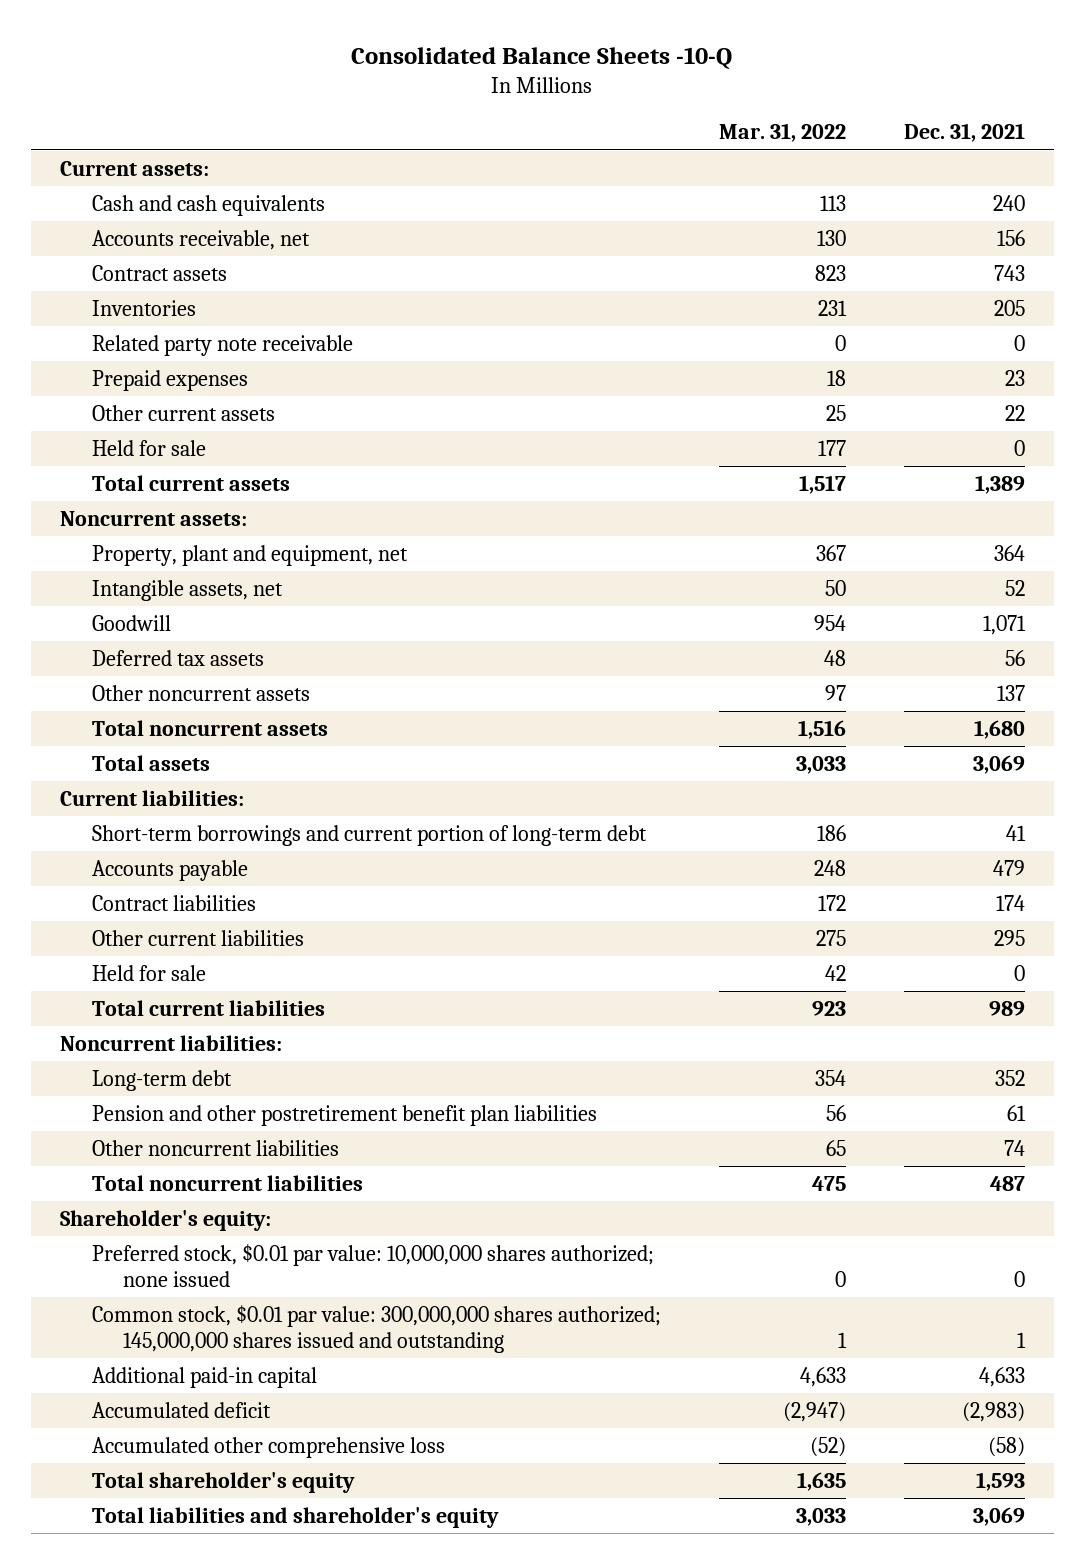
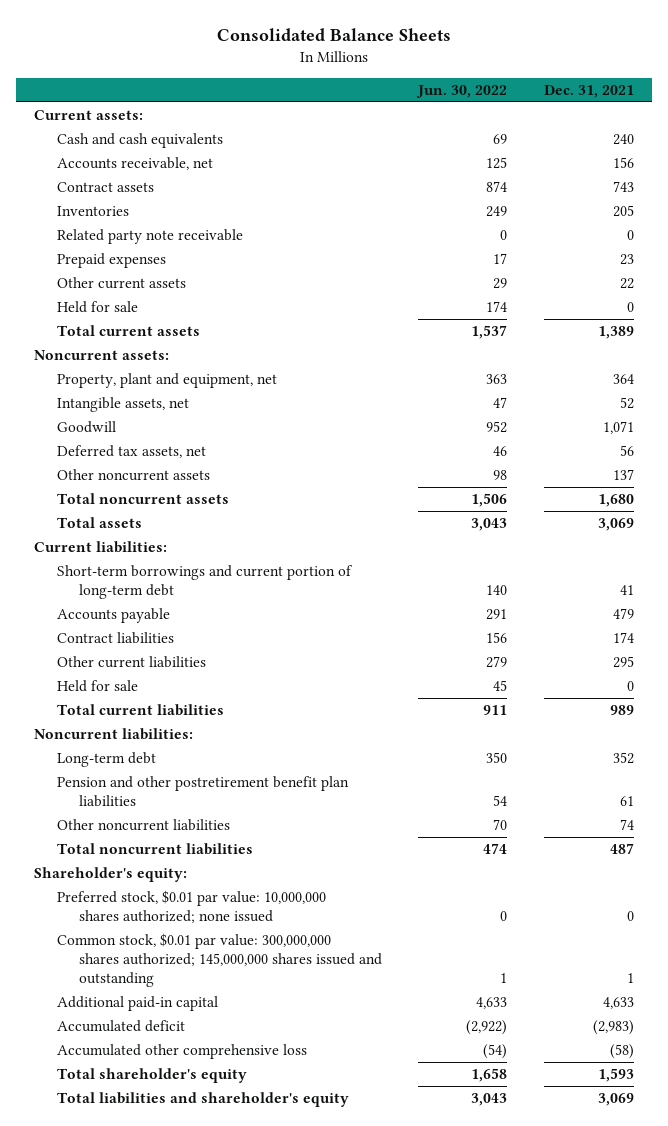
[351,47,733,70] Consolidated Balance Sheets -10-Q -> [217,27,452,41] Consolidated Balance Sheets
[718,123,846,143] Mar. 31, 2022 -> none
none -> [416,84,508,98] Jun. 30, 2022
[91,649,264,666] Deferred tax assets -> [56,445,206,459] Deferred tax assets, net

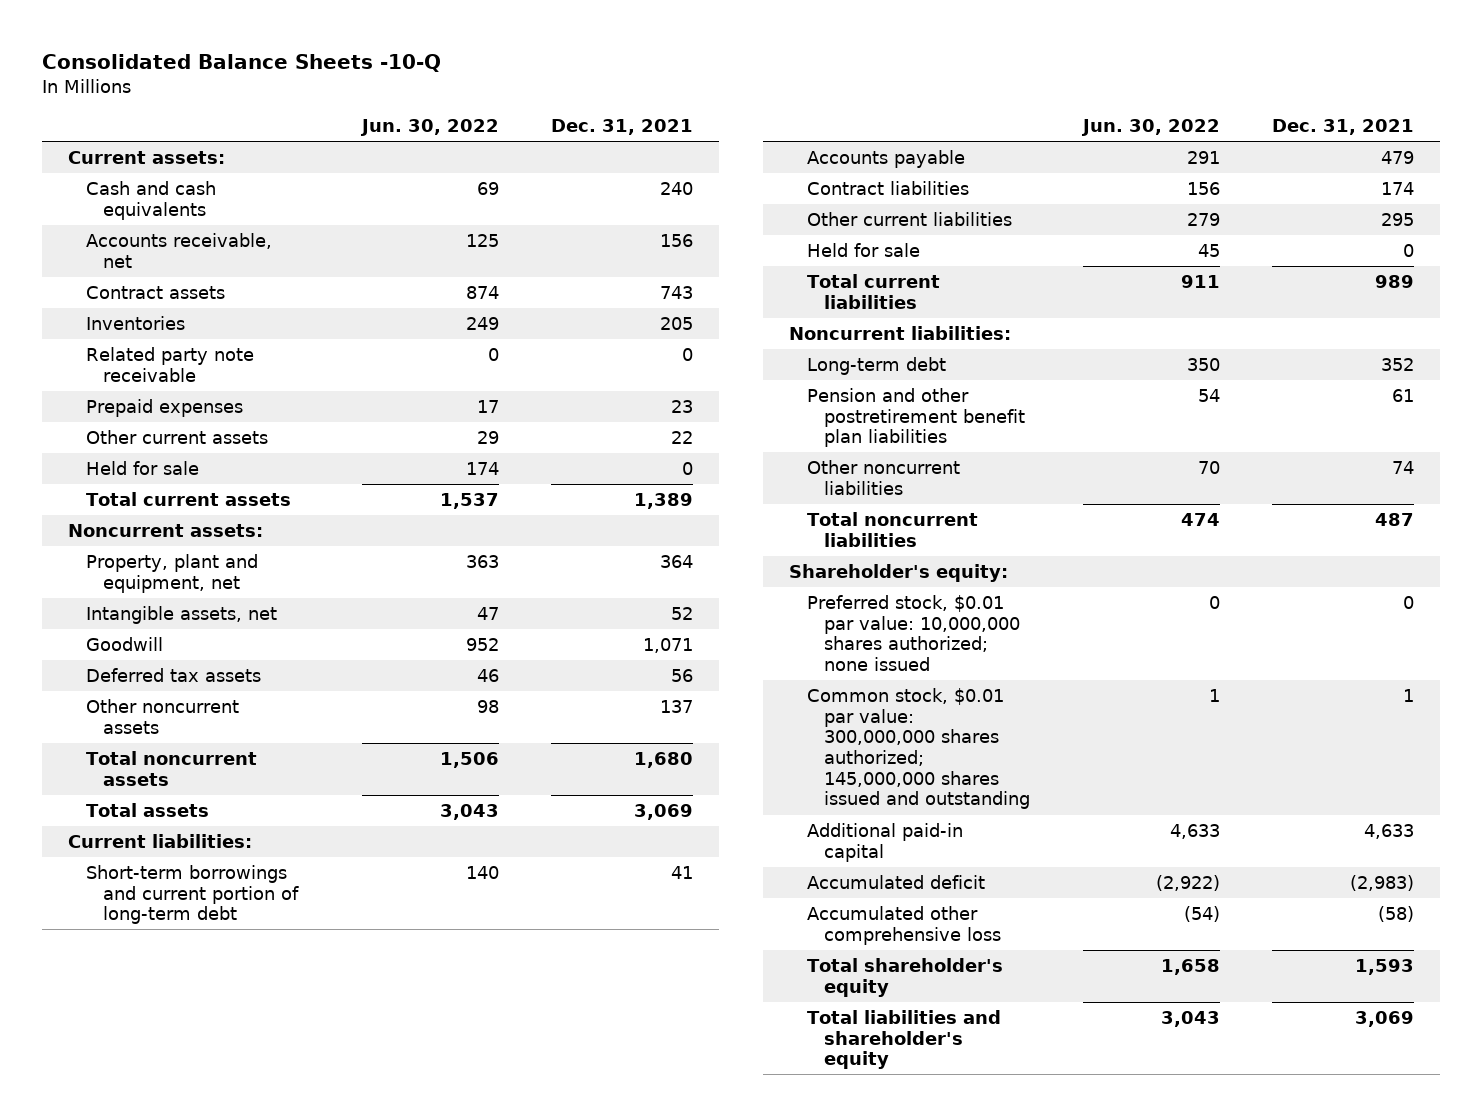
[217,27,452,41] Consolidated Balance Sheets -> [41,54,441,73] Consolidated Balance Sheets -10-Q
[56,445,206,459] Deferred tax assets, net -> [85,667,261,682] Deferred tax assets

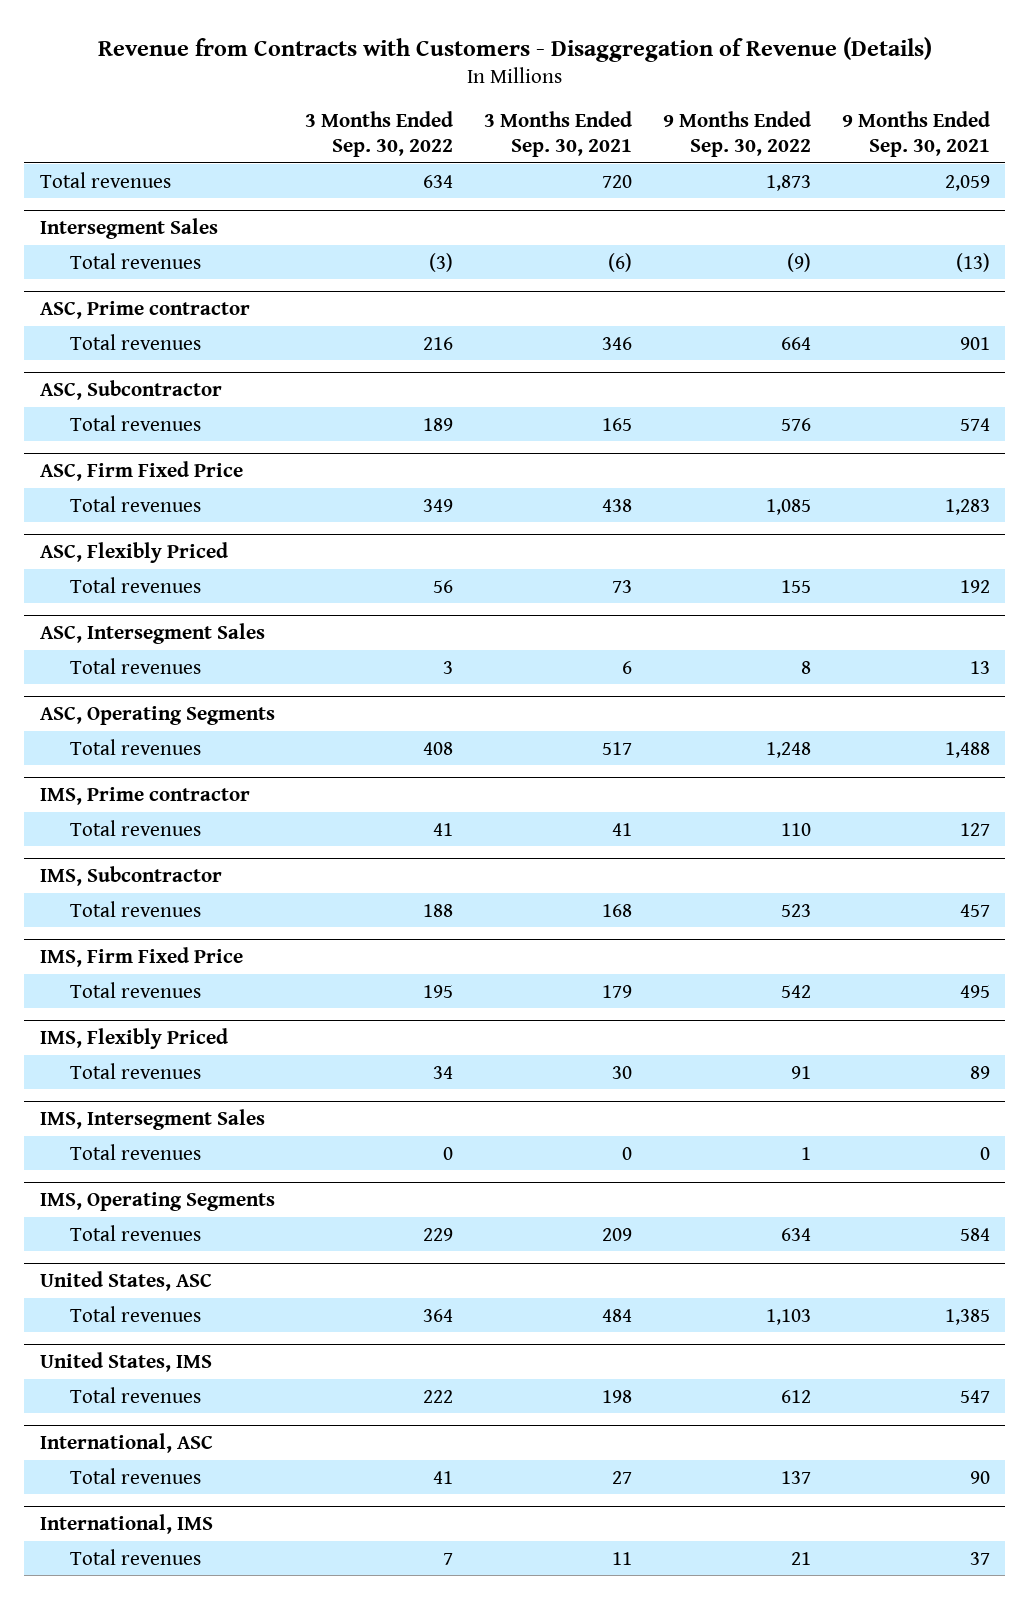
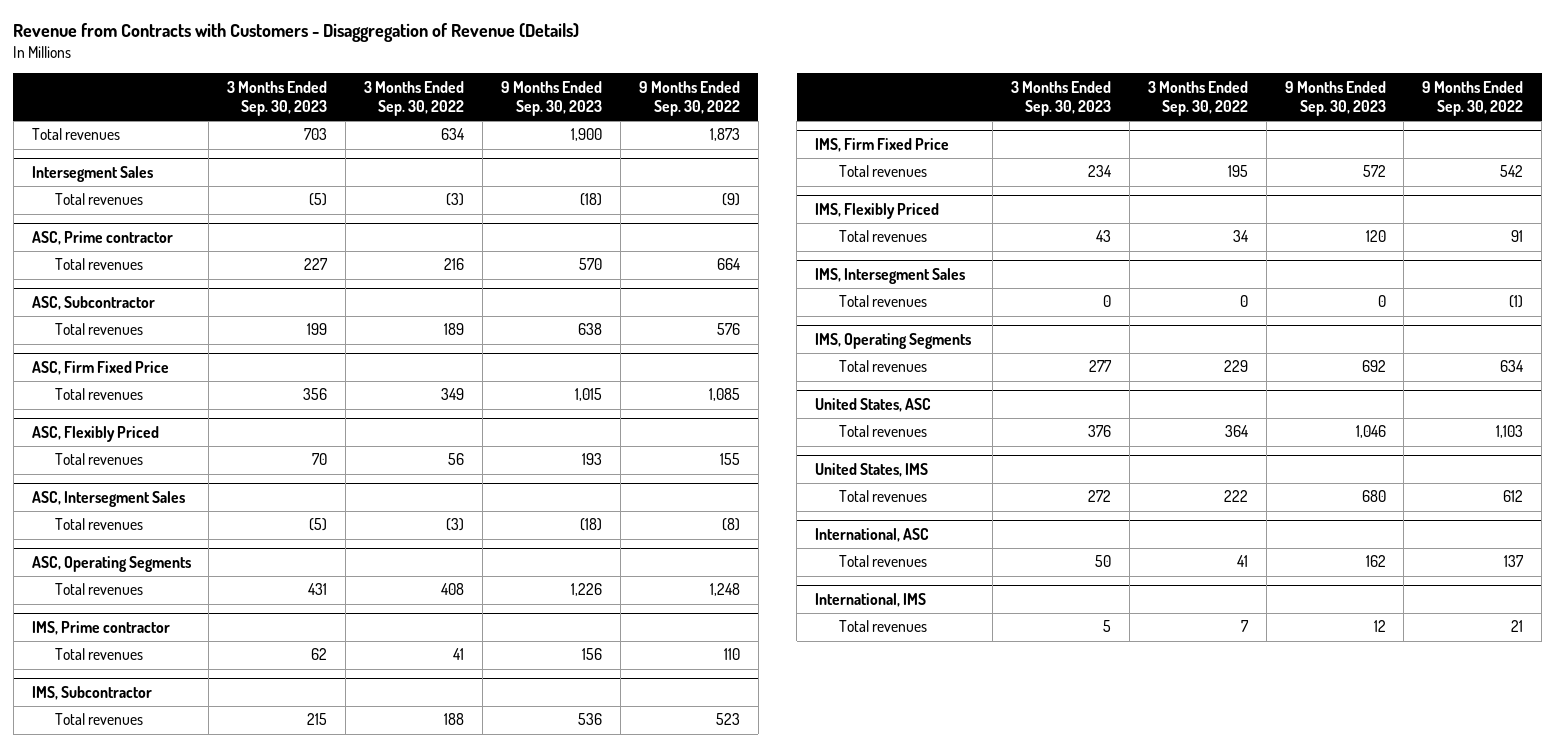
[484,111,633,157] 3 Months Ended Sep. 30, 2021 -> none
[841,111,990,157] 9 Months Ended Sep. 30, 2021 -> none
none -> [227,80,328,116] 3 Months Ended Sep. 30, 2023
none -> [500,80,602,116] 9 Months Ended Sep. 30, 2023
[443,660,454,674] 3 -> [446,518,465,532] (3)
[800,660,811,674] 8 -> [721,518,740,532] (8)
[800,1146,811,1160] 1 -> [1509,295,1524,309] (1)

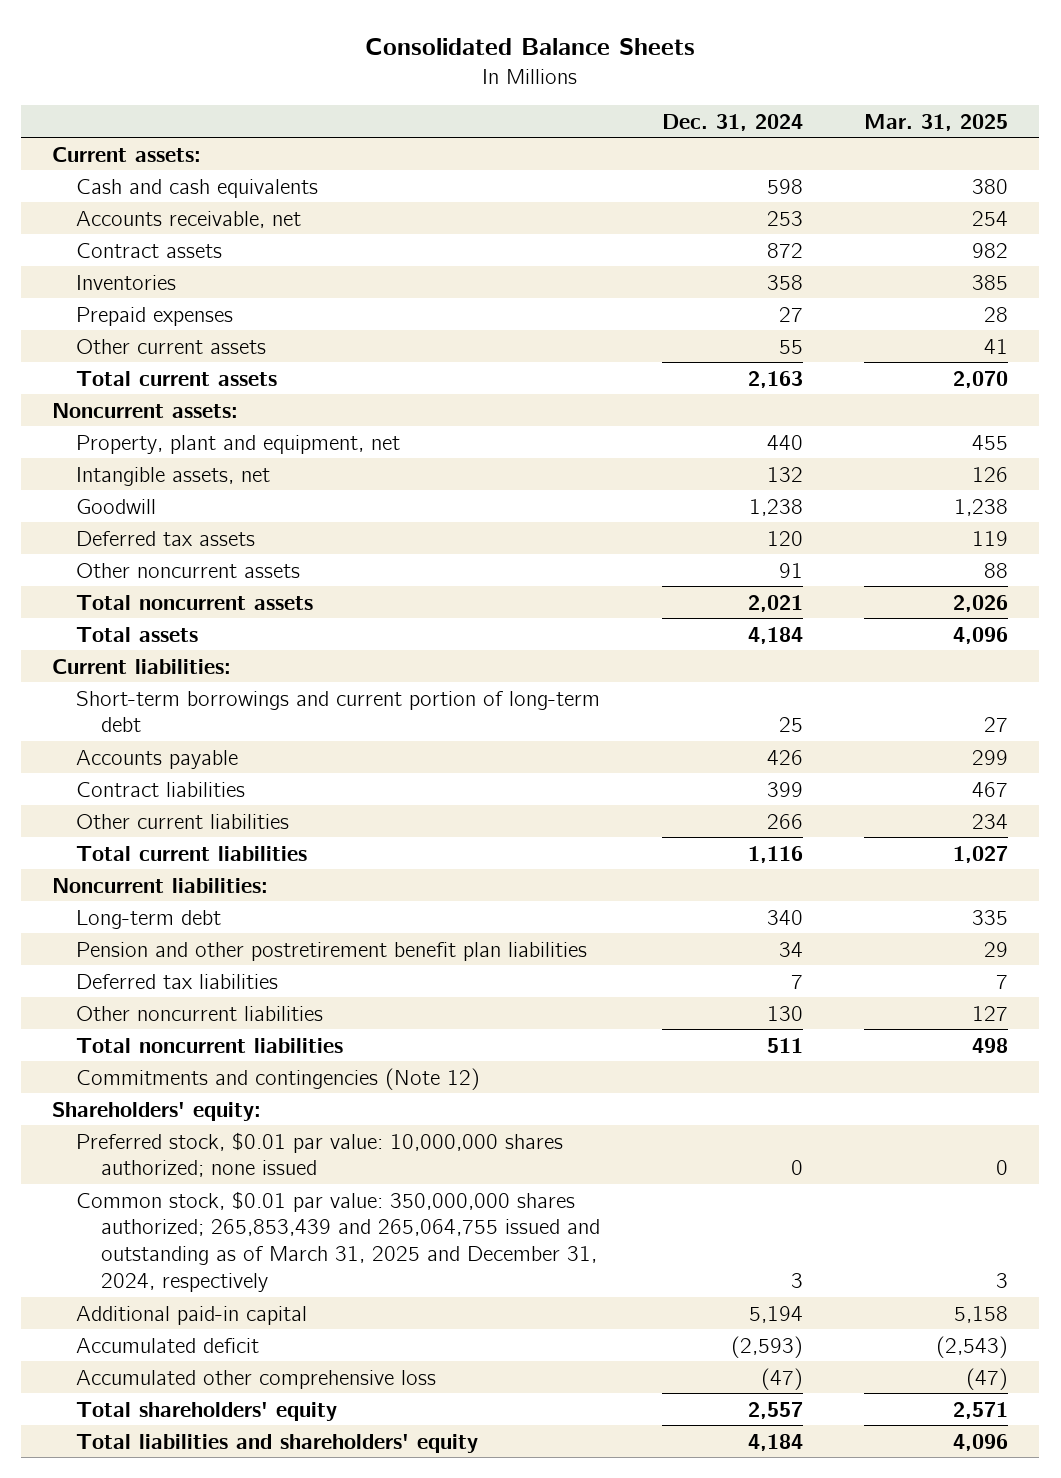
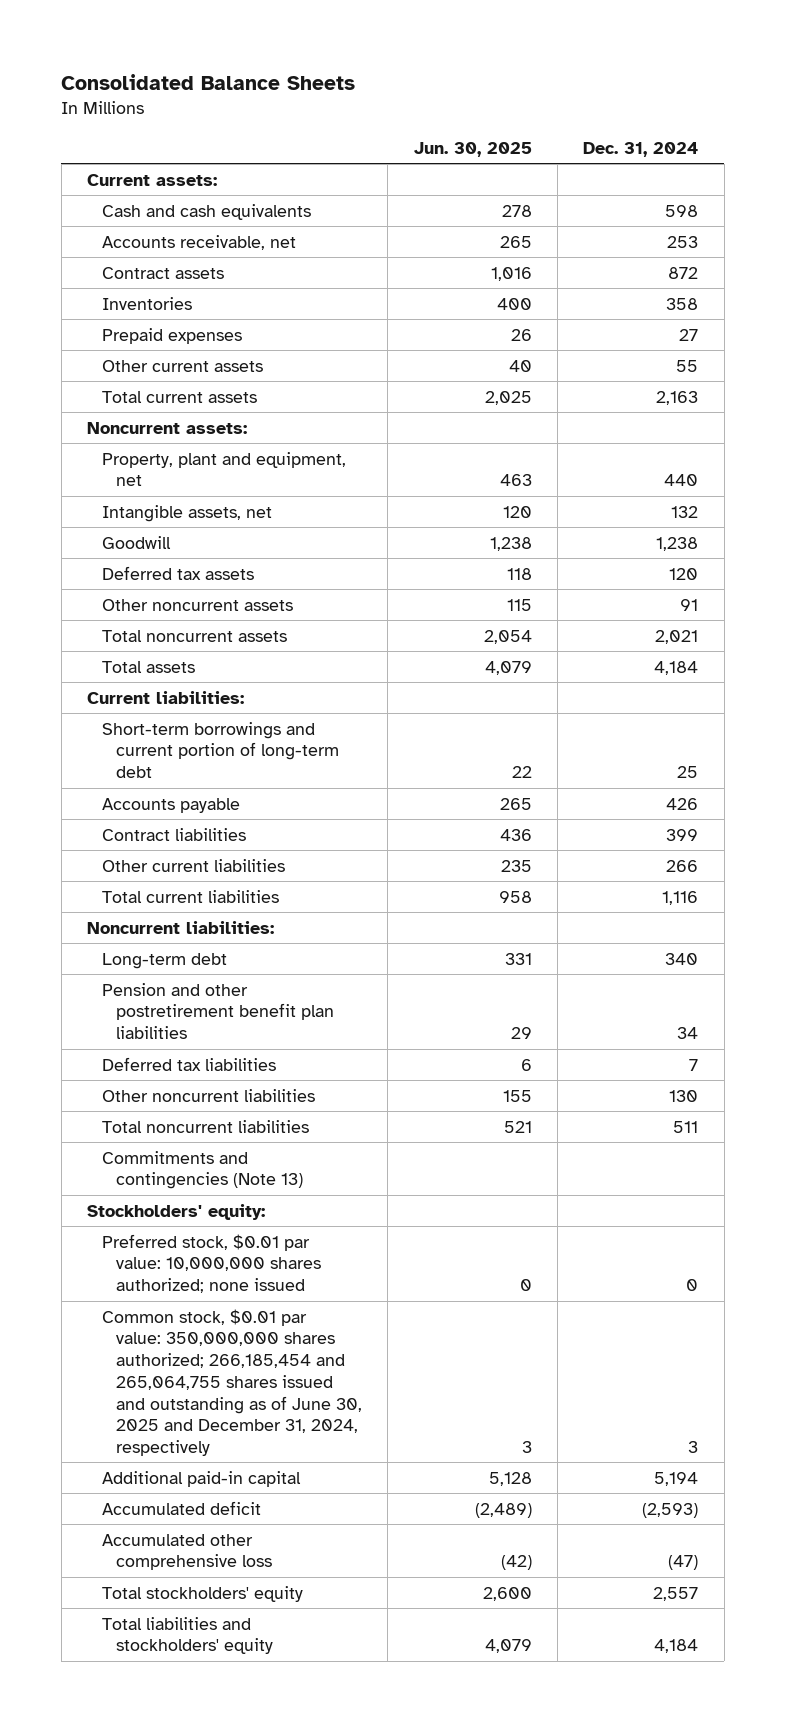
[864,113,1009,131] Mar. 31, 2025 -> none
none -> [413,142,532,158] Jun. 30, 2025
[76,1067,481,1090] Commitments and contingencies (Note 12) -> [101,1150,304,1190] Commitments and contingencies (Note 13)
[52,1101,262,1121] Shareholders' equity: -> [87,1203,266,1220] Stockholders' equity:
[76,1190,600,1293] Common stock, $0.01 par value: 350,000,000 shares authorized; 265,853,439 and 265,064,755 issued and outstanding as of March 31, 2025 and December 31, 2024, respectively -> [101,1308,363,1456] Common stock, $0.01 par value: 350,000,000 shares authorized; 266,185,454 and 265,064,755 shares issued and outstanding as of June 30, 2025 and December 31, 2024, respectively
[76,1401,338,1421] Total shareholders' equity -> [101,1585,303,1602] Total stockholders' equity
[76,1433,479,1453] Total liabilities and shareholders' equity -> [101,1616,274,1655] Total liabilities and stockholders' equity

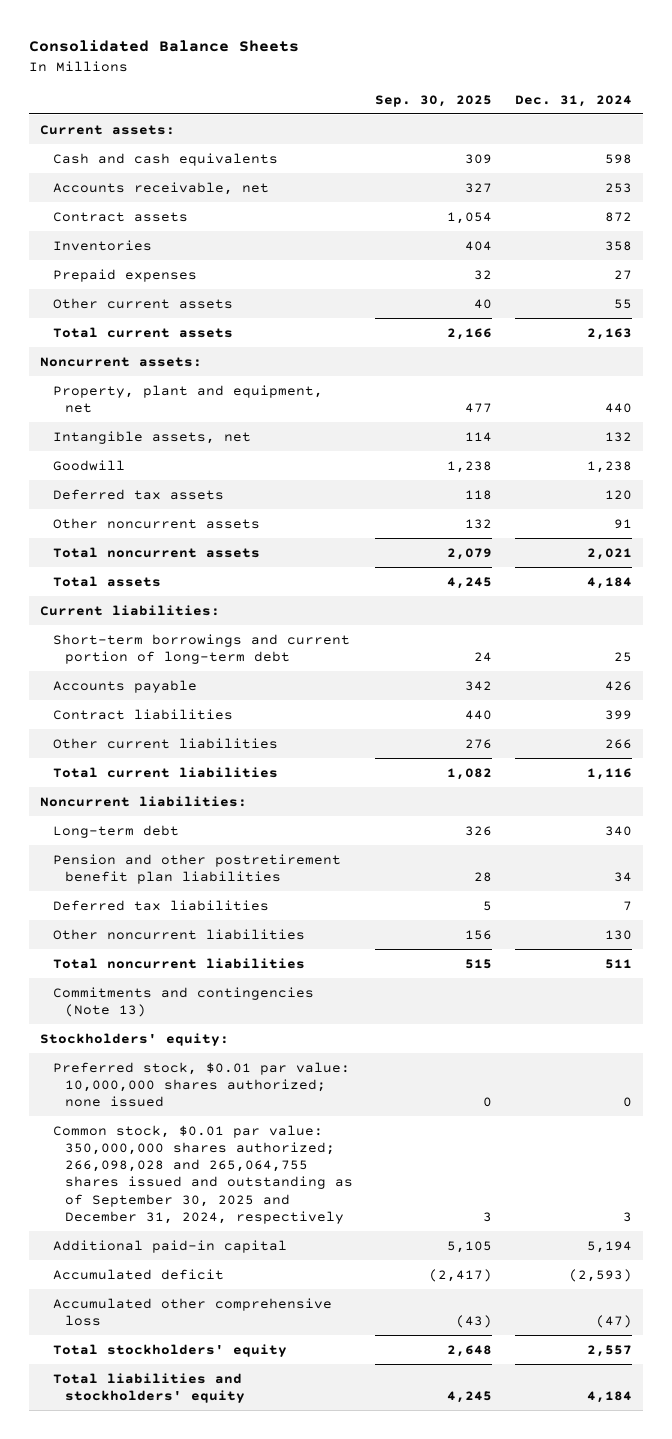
[413,142,532,158] Jun. 30, 2025 -> none
none -> [375,94,493,107] Sep. 30, 2025
[101,1308,363,1456] Common stock, $0.01 par value: 350,000,000 shares authorized; 266,185,454 and 265,064,755 shares issued and outstanding as of June 30, 2025 and December 31, 2024, respectively -> [52,1124,354,1225] Common stock, $0.01 par value: 350,000,000 shares authorized; 266,098,028 and 265,064,755 shares issued and outstanding as of September 30, 2025 and December 31, 2024, respectively

